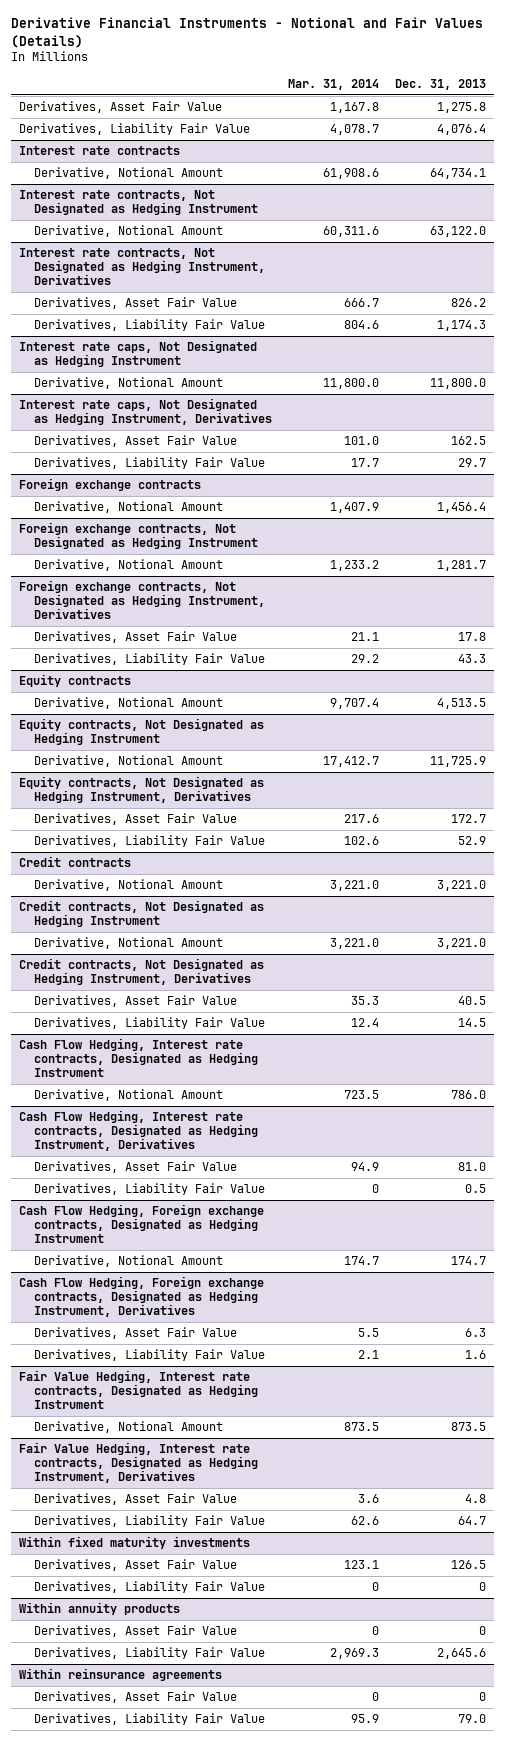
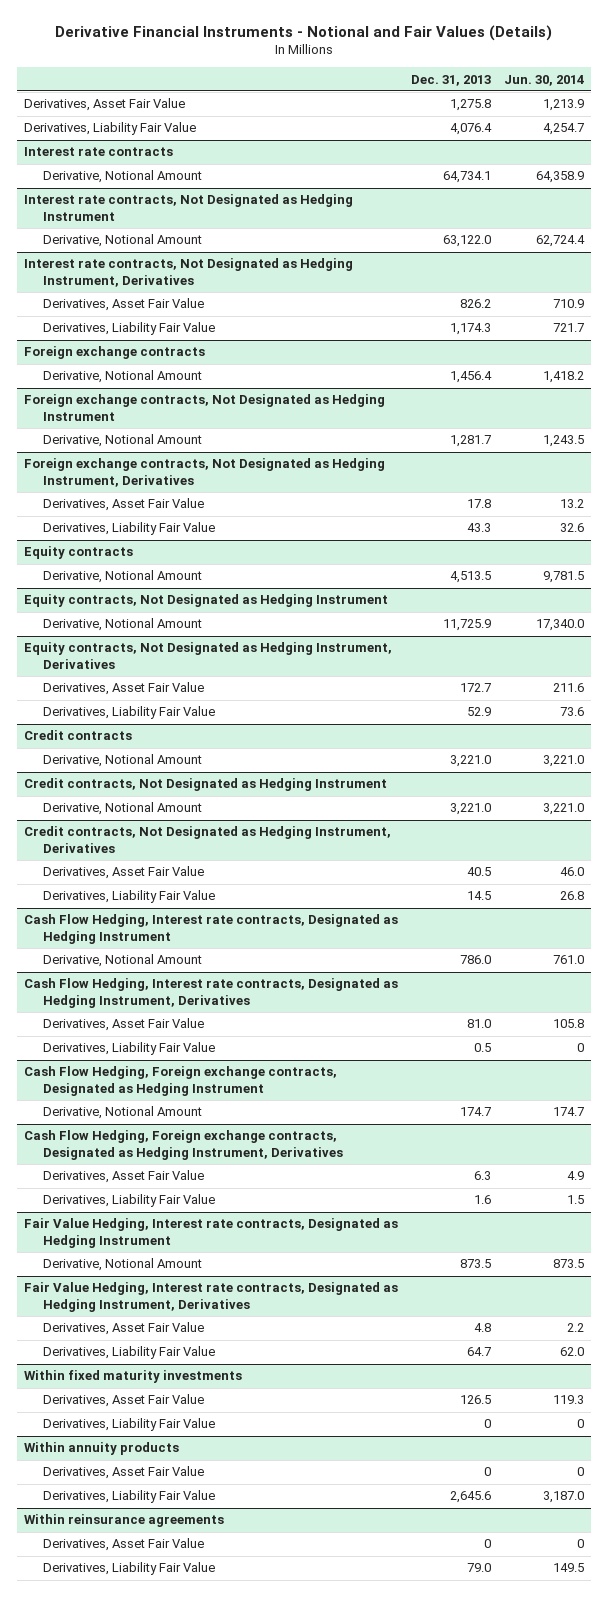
[288,79,380,91] Mar. 31, 2014 -> none
none -> [504,74,585,86] Jun. 30, 2014
[18,340,257,368] Interest rate caps, Not Designated as Hedging Instrument -> none
[34,377,224,390] Derivative, Notional Amount -> none
[18,398,273,426] Interest rate caps, Not Designated as Hedging Instrument, Derivatives -> none
[34,435,238,448] Derivatives, Asset Fair Value -> none
[34,457,266,470] Derivatives, Liability Fair Value -> none

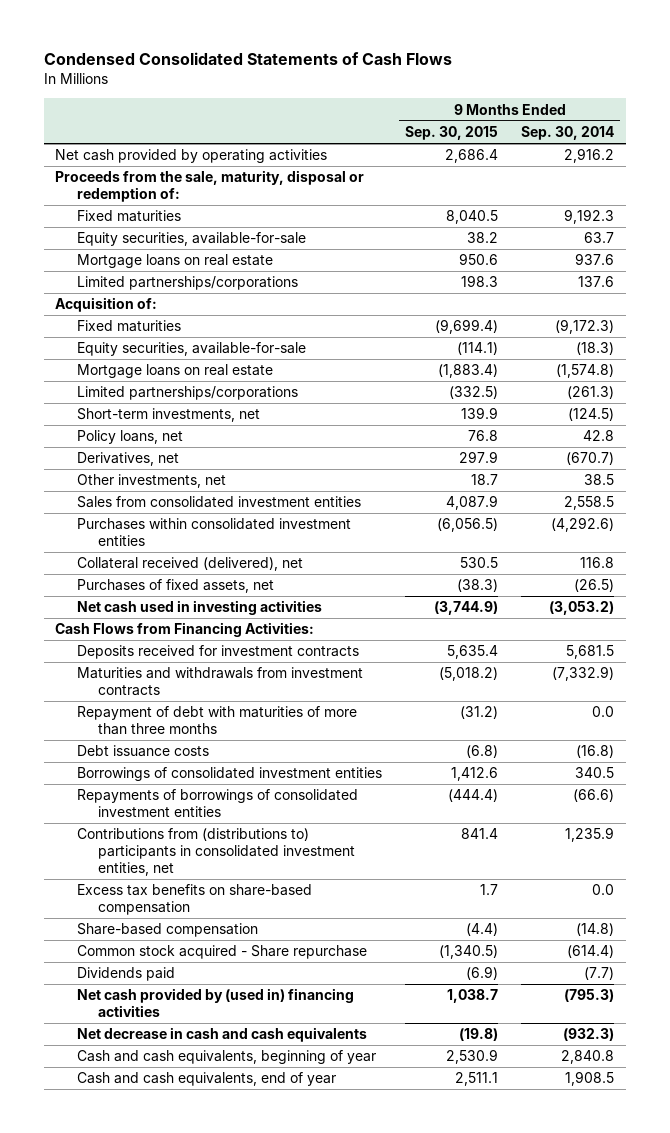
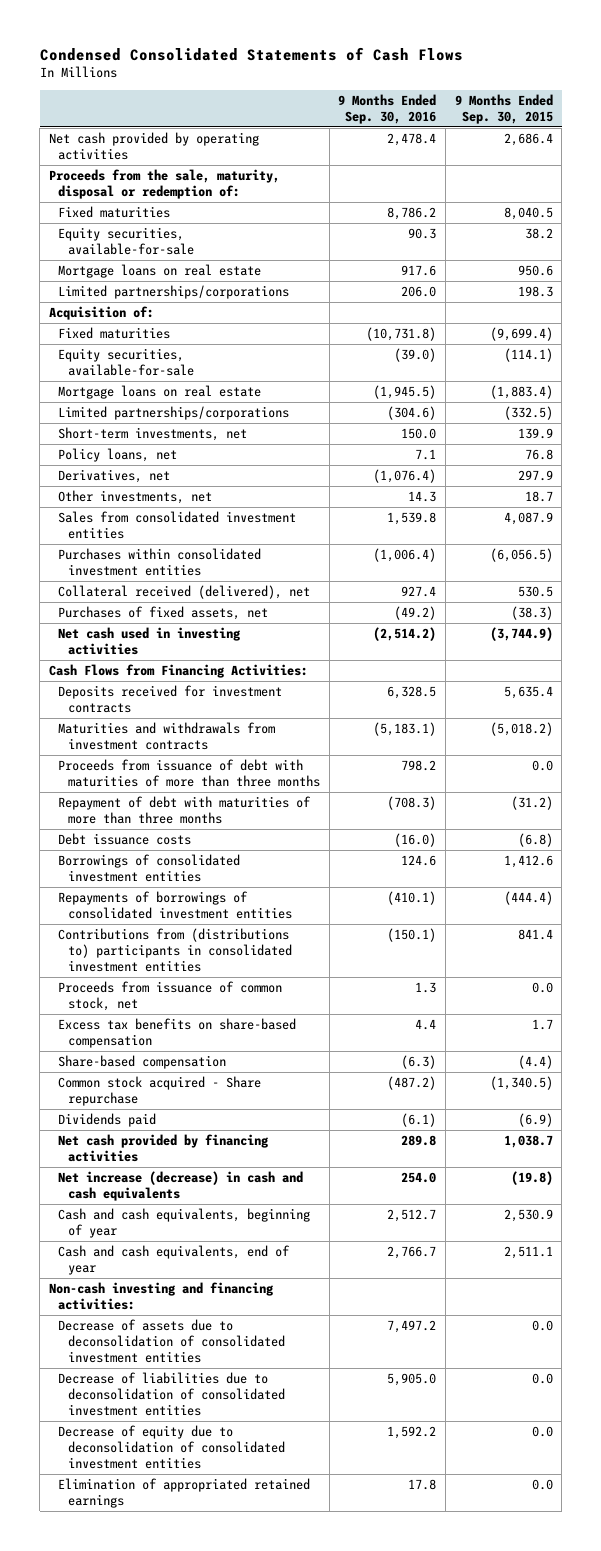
[521,126,615,141] Sep. 30, 2014 -> none
none -> [338,93,437,124] 9 Months Ended Sep. 30, 2016
none -> [58,758,321,787] Proceeds from issuance of debt with maturities of more than three months
[76,828,355,876] Contributions from (distributions to) participants in consolidated investment entities, net -> [58,927,293,973] Contributions from (distributions to) participants in consolidated investment entities
none -> [58,980,283,1011] Proceeds from issuance of common stock, net
[76,988,354,1017] Net cash provided by (used in) financing activities -> [58,1133,270,1162] Net cash provided by financing activities
[76,1027,367,1043] Net decrease in cash and cash equivalents -> [58,1170,304,1201] Net increase (decrease) in cash and cash equivalents
none -> [48,1281,274,1310] Non-cash investing and financing activities:
none -> [58,1318,286,1364] Decrease of assets due to deconsolidation of consolidated investment entities
none -> [58,1371,286,1417] Decrease of liabilities due to deconsolidation of consolidated investment entities
none -> [58,1424,286,1470] Decrease of equity due to deconsolidation of consolidated investment entities
none -> [58,1477,311,1508] Elimination of appropriated retained earnings

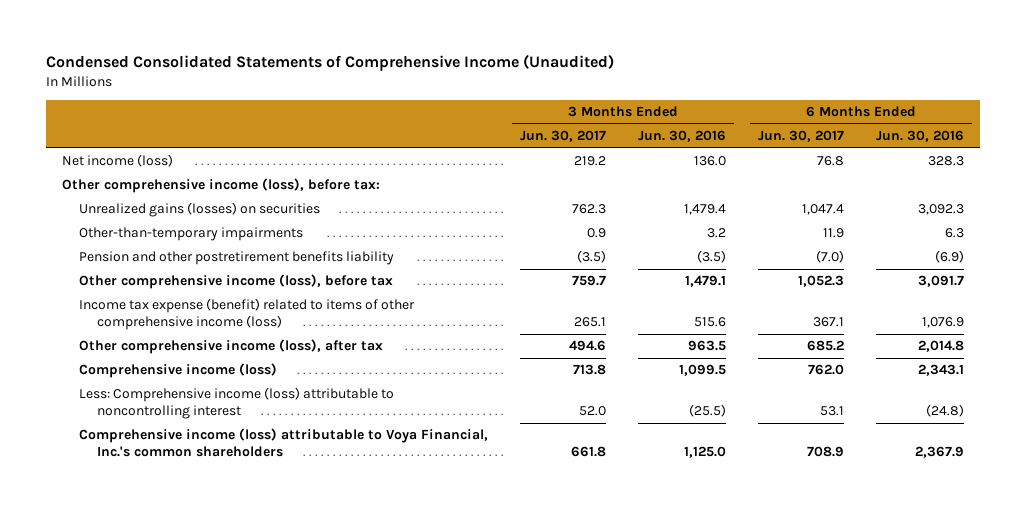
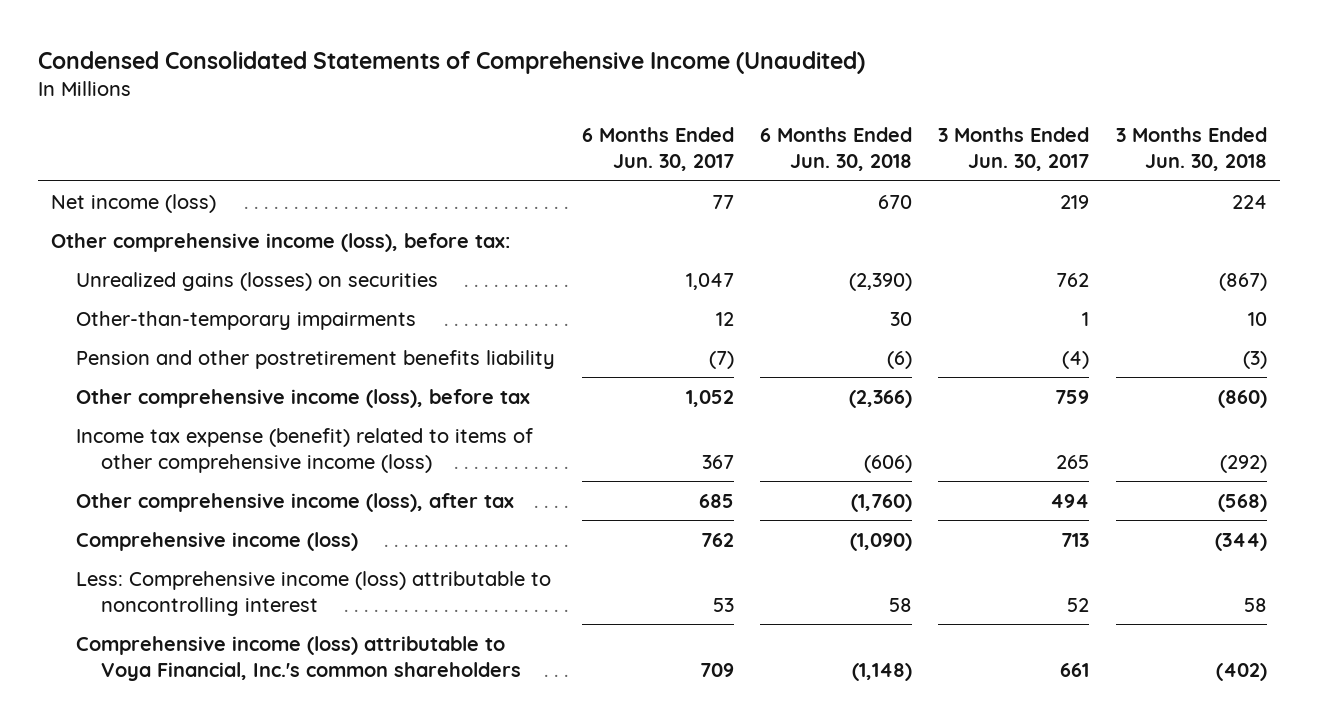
[637,130,726,143] Jun. 30, 2016 -> none
[875,130,964,143] Jun. 30, 2016 -> none
none -> [759,127,912,172] 6 Months Ended Jun. 30, 2018
none -> [1115,127,1267,172] 3 Months Ended Jun. 30, 2018
[573,156,606,167] 219.2 -> [1060,194,1090,209] 219
[816,156,844,167] 76.8 -> [711,194,734,209] 77
[571,204,606,215] 762.3 -> [1056,272,1090,287] 762
[801,204,844,216] 1,047.4 -> [685,272,734,290] 1,047
[586,228,606,239] 0.9 -> [1082,311,1090,326] 1
[822,228,844,239] 11.9 -> [715,311,734,326] 12
[576,250,606,264] (3.5) -> [1062,350,1090,369] (4)
[815,250,844,264] (7.0) -> [708,350,734,369] (7)
[571,275,606,287] 759.7 -> [1055,389,1090,404] 759
[797,275,844,288] 1,052.3 -> [685,389,734,407] 1,052
[573,317,606,328] 265.1 -> [1056,454,1090,469] 265
[812,317,844,328] 367.1 -> [701,454,734,469] 367
[568,340,606,352] 494.6 -> [1050,493,1090,508] 494
[806,340,844,352] 685.2 -> [698,493,734,508] 685
[572,364,606,376] 713.8 -> [1061,532,1090,547] 713
[807,364,844,376] 762.0 -> [700,532,734,547] 762
[578,406,606,417] 52.0 -> [1067,597,1090,612] 52
[819,406,844,417] 53.1 -> [712,597,734,612] 53
[570,446,606,458] 661.8 -> [1060,662,1090,677] 661
[806,446,844,458] 708.9 -> [699,662,734,677] 709

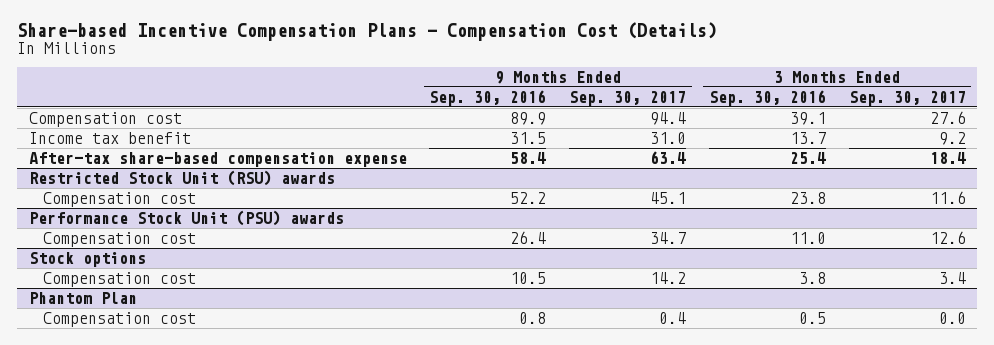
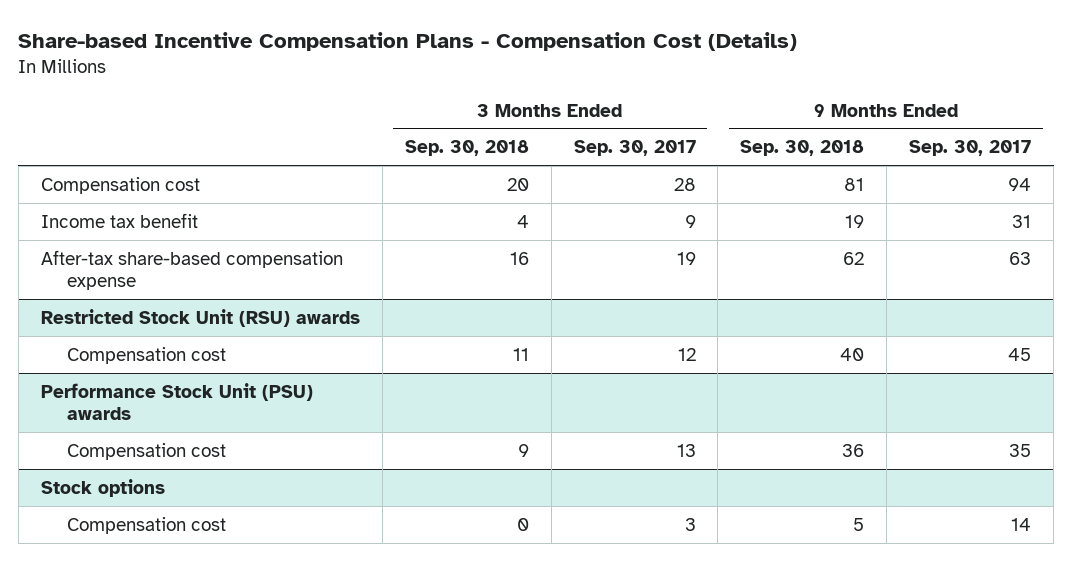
[429,89,547,106] Sep. 30, 2016 -> none
[708,89,826,106] Sep. 30, 2016 -> none
none -> [404,140,529,157] Sep. 30, 2018
none -> [740,140,865,157] Sep. 30, 2018
[650,111,687,125] 94.4 -> [1008,177,1032,191] 94
[929,110,966,124] 27.6 -> [673,177,696,191] 28
[650,131,687,144] 31.0 -> [1012,214,1032,228] 31
[938,131,966,145] 9.2 -> [684,214,696,228] 9
[650,150,687,164] 63.4 -> [1009,251,1032,265] 63
[929,151,966,164] 18.4 -> [676,251,696,265] 19
[650,191,687,204] 45.1 -> [1008,347,1032,361] 45
[929,190,966,204] 11.6 -> [677,347,696,361] 12
[650,231,687,244] 34.7 -> [1009,443,1032,457] 35
[929,230,966,244] 12.6 -> [676,443,696,457] 13
[28,291,137,304] Phantom Plan -> none
[42,311,196,327] Compensation cost -> none
[650,271,687,284] 14.2 -> [1011,517,1032,531] 14
[938,271,966,284] 3.4 -> [684,517,696,531] 3

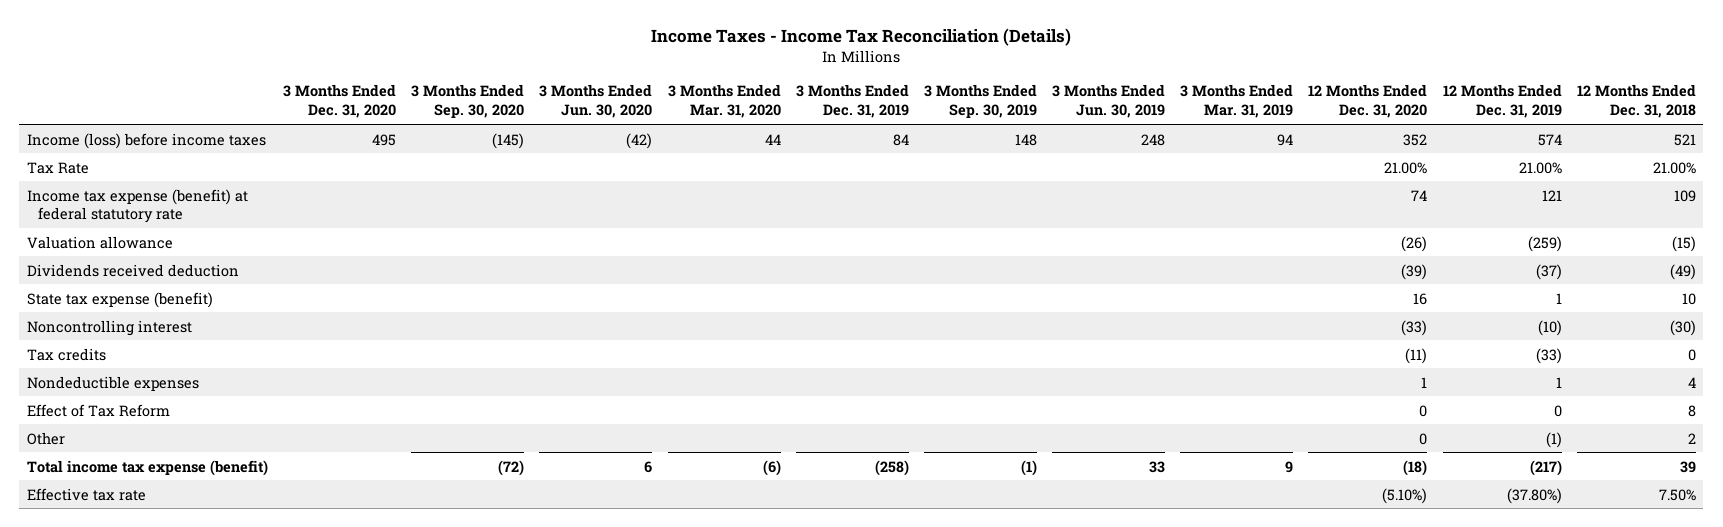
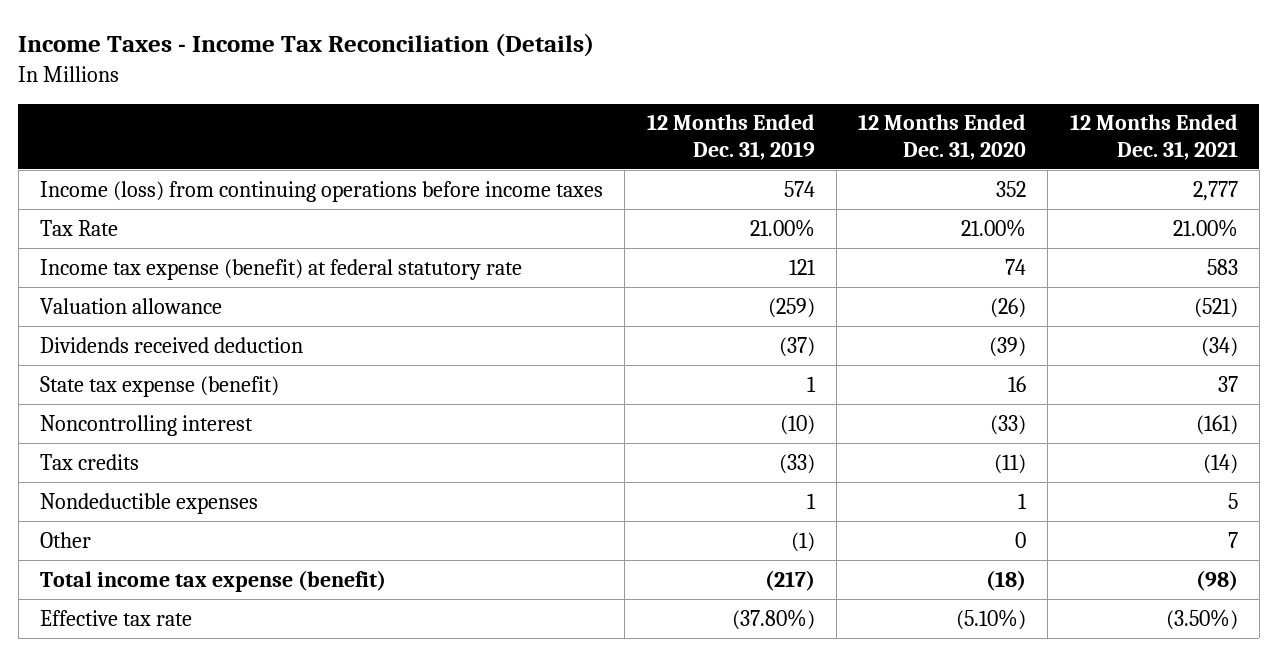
[283,84,397,119] 3 Months Ended Dec. 31, 2020 -> none
[411,84,525,119] 3 Months Ended Sep. 30, 2020 -> none
[539,84,653,119] 3 Months Ended Jun. 30, 2020 -> none
[667,84,781,119] 3 Months Ended Mar. 31, 2020 -> none
[795,84,909,119] 3 Months Ended Dec. 31, 2019 -> none
[923,84,1037,119] 3 Months Ended Sep. 30, 2019 -> none
[1052,84,1166,119] 3 Months Ended Jun. 30, 2019 -> none
[1180,84,1294,119] 3 Months Ended Mar. 31, 2019 -> none
[1576,84,1696,119] 12 Months Ended Dec. 31, 2018 -> none
none -> [1069,114,1238,160] 12 Months Ended Dec. 31, 2021
[27,132,267,149] Income (loss) before income taxes -> [40,180,604,202] Income (loss) from continuing operations before income taxes
[27,403,171,417] Effect of Tax Reform -> none

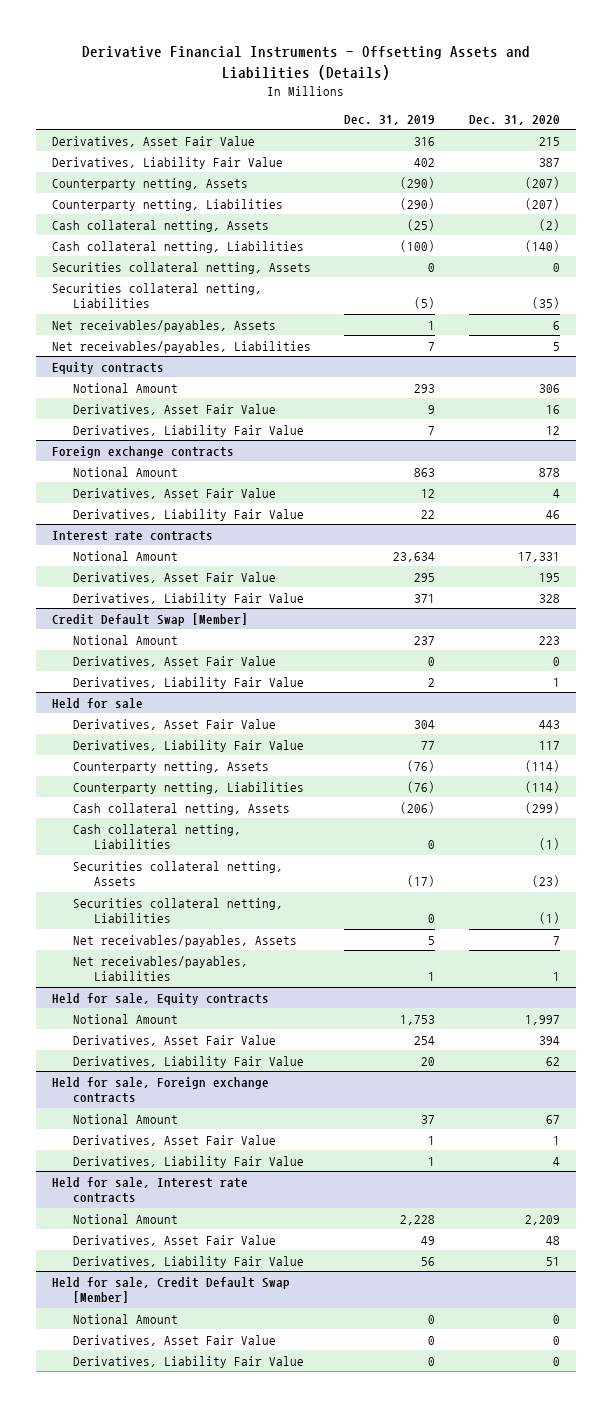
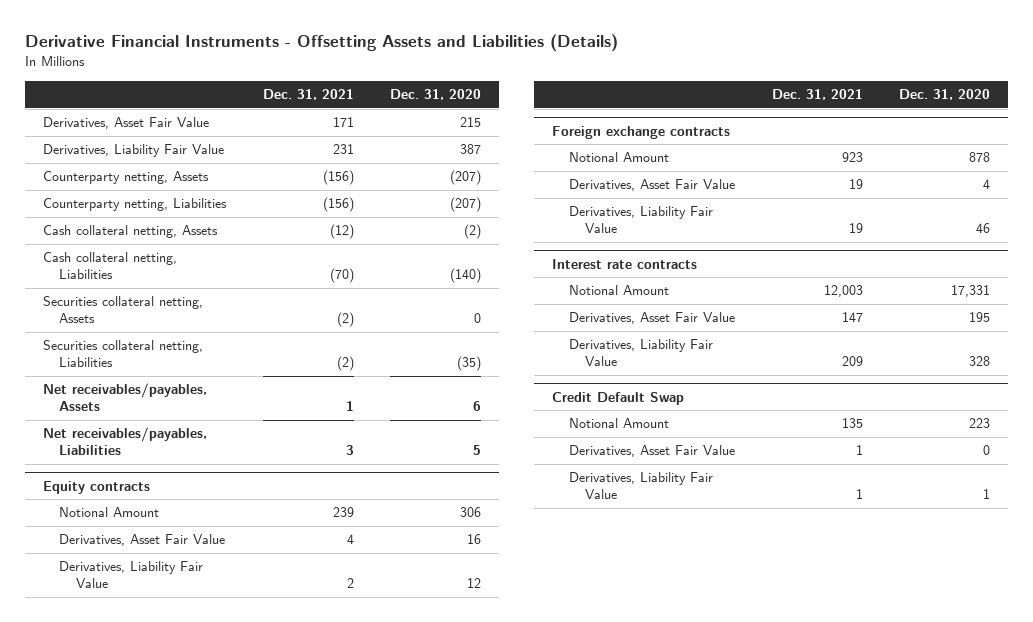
[344,114,436,125] Dec. 31, 2019 -> none
none -> [262,89,354,101] Dec. 31, 2021
[52,612,249,626] Credit Default Swap [Member] -> [552,391,685,405] Credit Default Swap
[52,697,144,708] Held for sale -> none
[73,718,277,730] Derivatives, Asset Fair Value -> none
[73,739,305,752] Derivatives, Liability Fair Value -> none
[73,760,270,773] Counterparty netting, Assets -> none
[73,781,305,794] Counterparty netting, Liabilities -> none
[73,802,291,815] Cash collateral netting, Assets -> none
[73,823,242,850] Cash collateral netting, Liabilities -> none
[73,860,284,887] Securities collateral netting, Assets -> none
[73,897,284,924] Securities collateral netting, Liabilities -> none
[73,934,298,947] Net receivables/payables, Assets -> none
[73,955,249,982] Net receivables/payables, Liabilities -> none
[52,992,270,1005] Held for sale, Equity contracts -> none
[73,1013,179,1024] Notional Amount -> none
[73,1034,277,1046] Derivatives, Asset Fair Value -> none
[73,1055,305,1068] Derivatives, Liability Fair Value -> none
[52,1076,270,1104] Held for sale, Foreign exchange contracts -> none
[73,1113,179,1124] Notional Amount -> none
[73,1134,277,1146] Derivatives, Asset Fair Value -> none
[73,1155,305,1168] Derivatives, Liability Fair Value -> none
[52,1176,249,1204] Held for sale, Interest rate contracts -> none
[73,1213,179,1224] Notional Amount -> none
[73,1234,277,1246] Derivatives, Asset Fair Value -> none
[73,1255,305,1268] Derivatives, Liability Fair Value -> none
[52,1276,291,1304] Held for sale, Credit Default Swap [Member] -> none
[73,1313,179,1324] Notional Amount -> none
[73,1334,277,1346] Derivatives, Asset Fair Value -> none
[73,1355,305,1368] Derivatives, Liability Fair Value -> none

